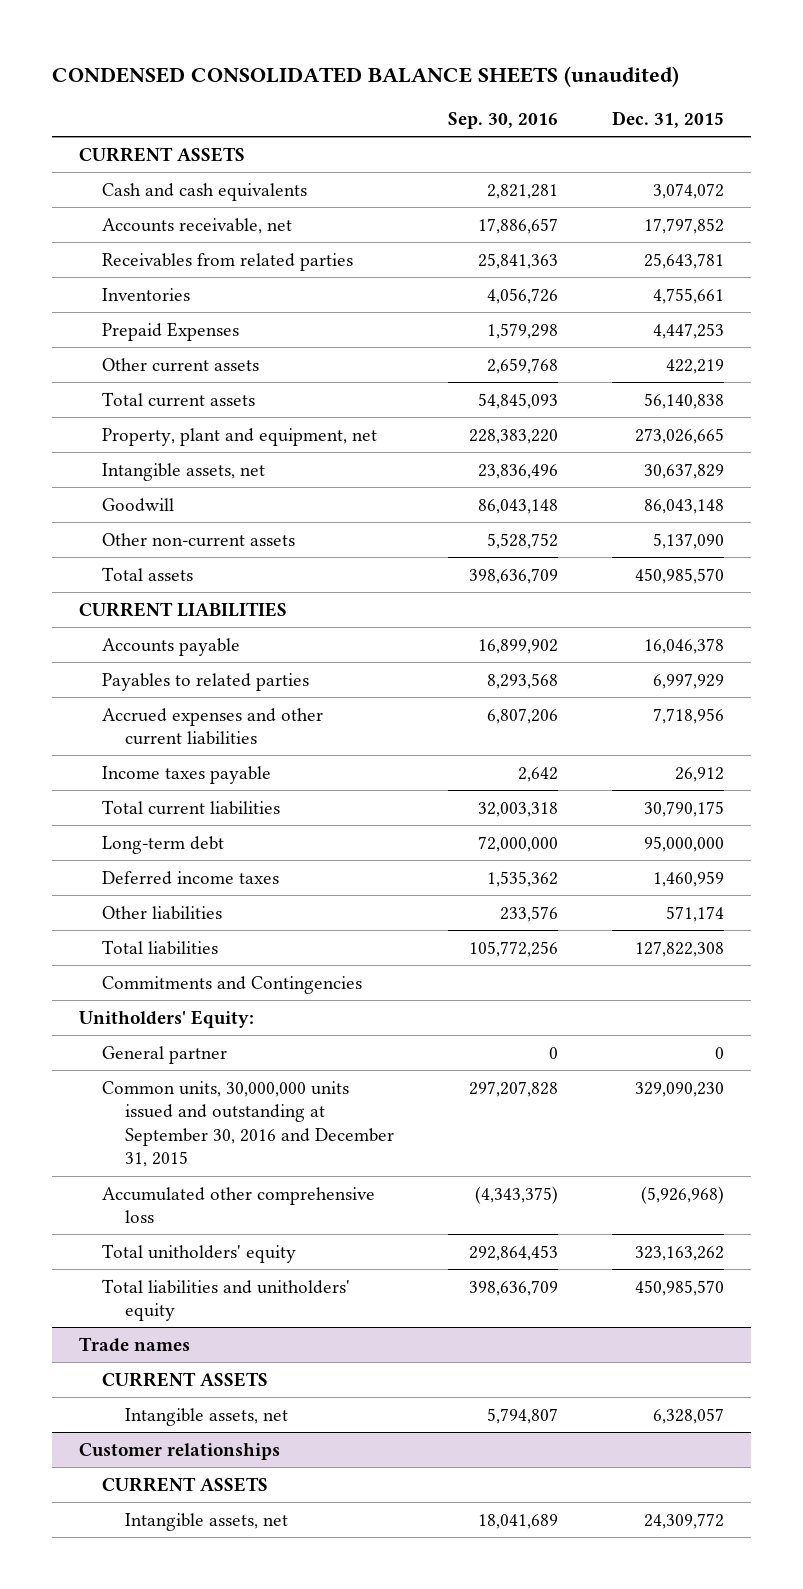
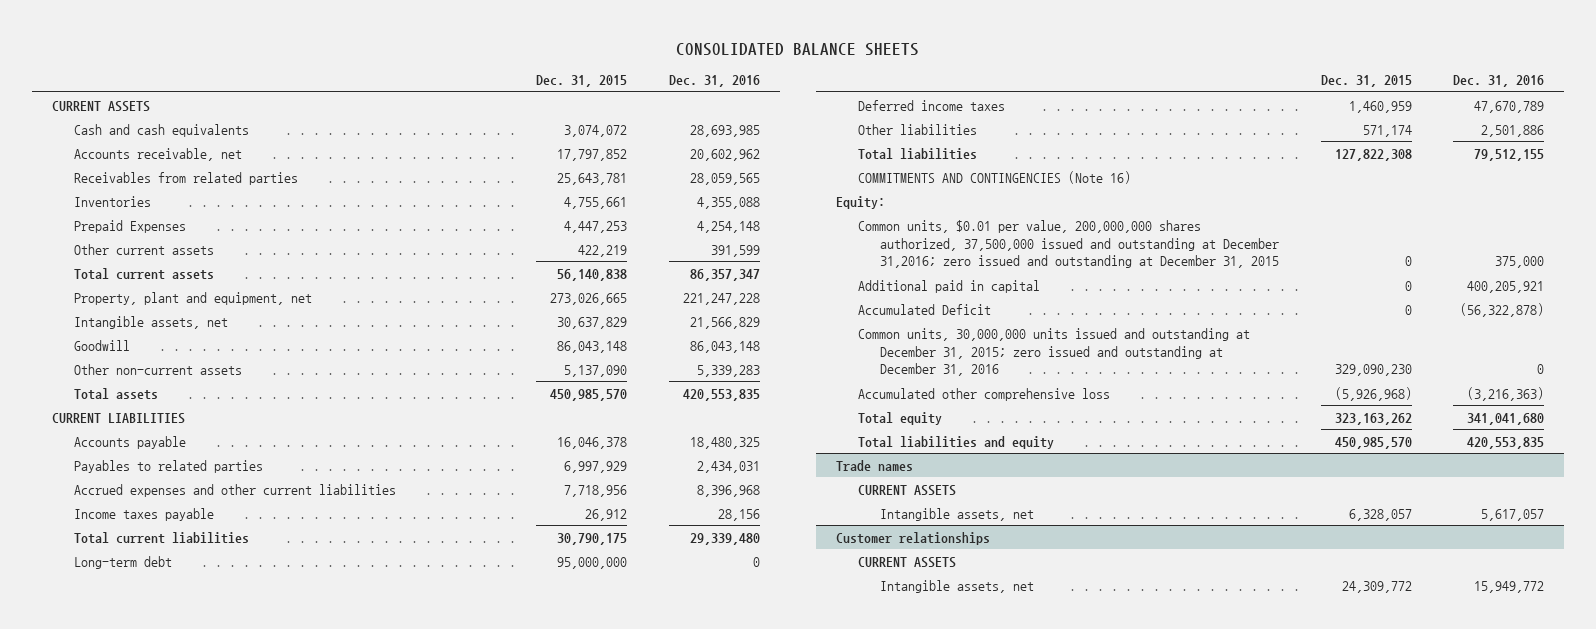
[52,66,680,88] CONDENSED CONSOLIDATED BALANCE SHEETS (unaudited) -> [676,42,920,56] CONSOLIDATED BALANCE SHEETS
[447,111,558,129] Sep. 30, 2016 -> none
none -> [668,75,760,88] Dec. 31, 2016
[102,1045,228,1064] General partner -> none
[102,975,363,994] Commitments and Contingencies -> [858,170,1132,184] COMMITMENTS AND CONTINGENCIES (Note 16)
[79,1009,255,1028] Unitholders' Equity: -> [836,195,886,209] Equity:
none -> [858,219,1280,269] Common units, $0.01 per value, 200,000,000 shares authorized, 37,500,000 issued and outstanding at December 31,2016; zero issued and outstanding at December 31, 2015
none -> [858,279,1041,293] Additional paid in capital
none -> [858,303,992,315] Accumulated Deficit
[102,1080,395,1168] Common units, 30,000,000 units issued and outstanding at September 30, 2016 and December 31, 2015 -> [858,327,1251,377] Common units, 30,000,000 units issued and outstanding at December 31, 2015; zero issued and outstanding at December 31, 2016
[102,1243,297,1263] Total unitholders' equity -> [858,411,943,425] Total equity
[102,1278,351,1322] Total liabilities and unitholders' equity -> [858,435,1055,449] Total liabilities and equity

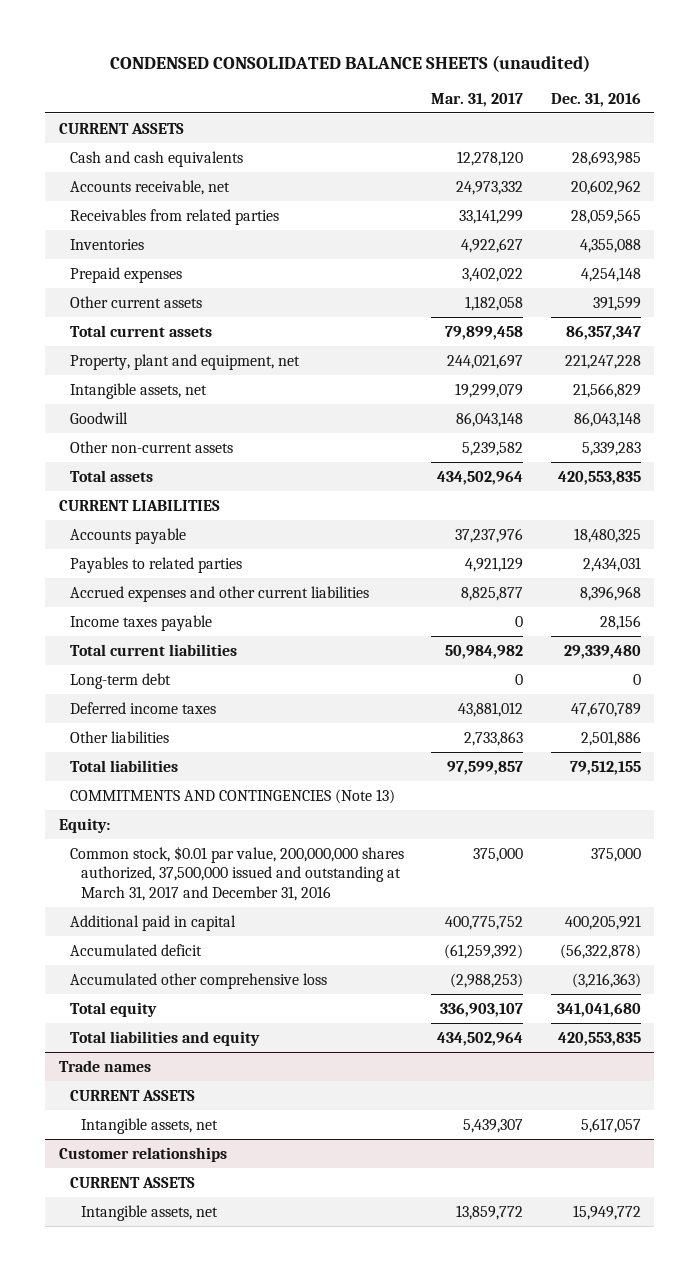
[676,42,920,56] CONSOLIDATED BALANCE SHEETS -> [109,54,590,72] CONDENSED CONSOLIDATED BALANCE SHEETS (unaudited)
[536,75,628,88] Dec. 31, 2015 -> none
none -> [431,92,524,107] Mar. 31, 2017
[74,219,187,233] Prepaid Expenses -> [69,266,182,283] Prepaid expenses
[858,170,1132,184] COMMITMENTS AND CONTINGENCIES (Note 16) -> [69,788,395,804] COMMITMENTS AND CONTINGENCIES (Note 13)
[858,219,1280,269] Common units, $0.01 per value, 200,000,000 shares authorized, 37,500,000 issued and outstanding at December 31,2016; zero issued and outstanding at December 31, 2015 -> [69,845,404,901] Common stock, $0.01 par value, 200,000,000 shares authorized, 37,500,000 issued and outstanding at March 31, 2017 and December 31, 2016
[858,327,1251,377] Common units, 30,000,000 units issued and outstanding at December 31, 2015; zero issued and outstanding at December 31, 2016 -> none
[858,303,992,315] Accumulated Deficit -> [69,943,202,956] Accumulated deficit

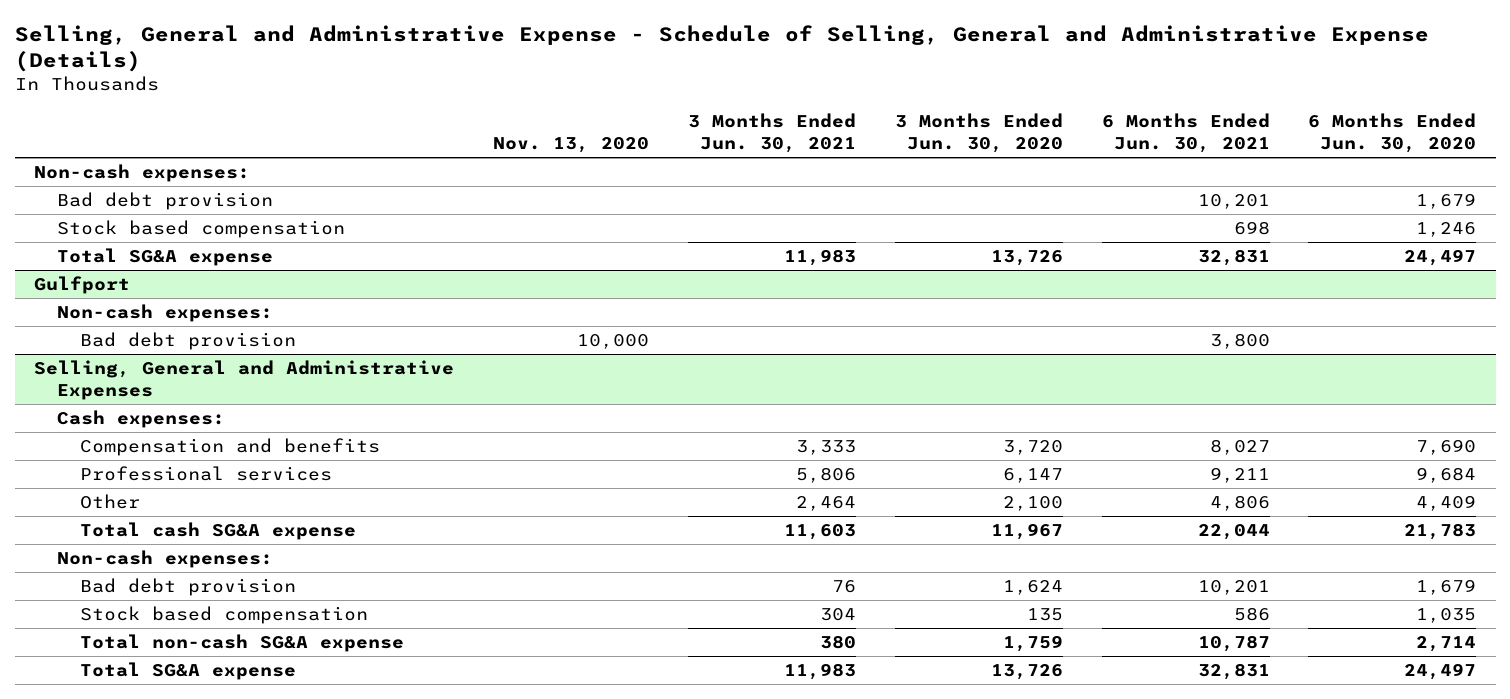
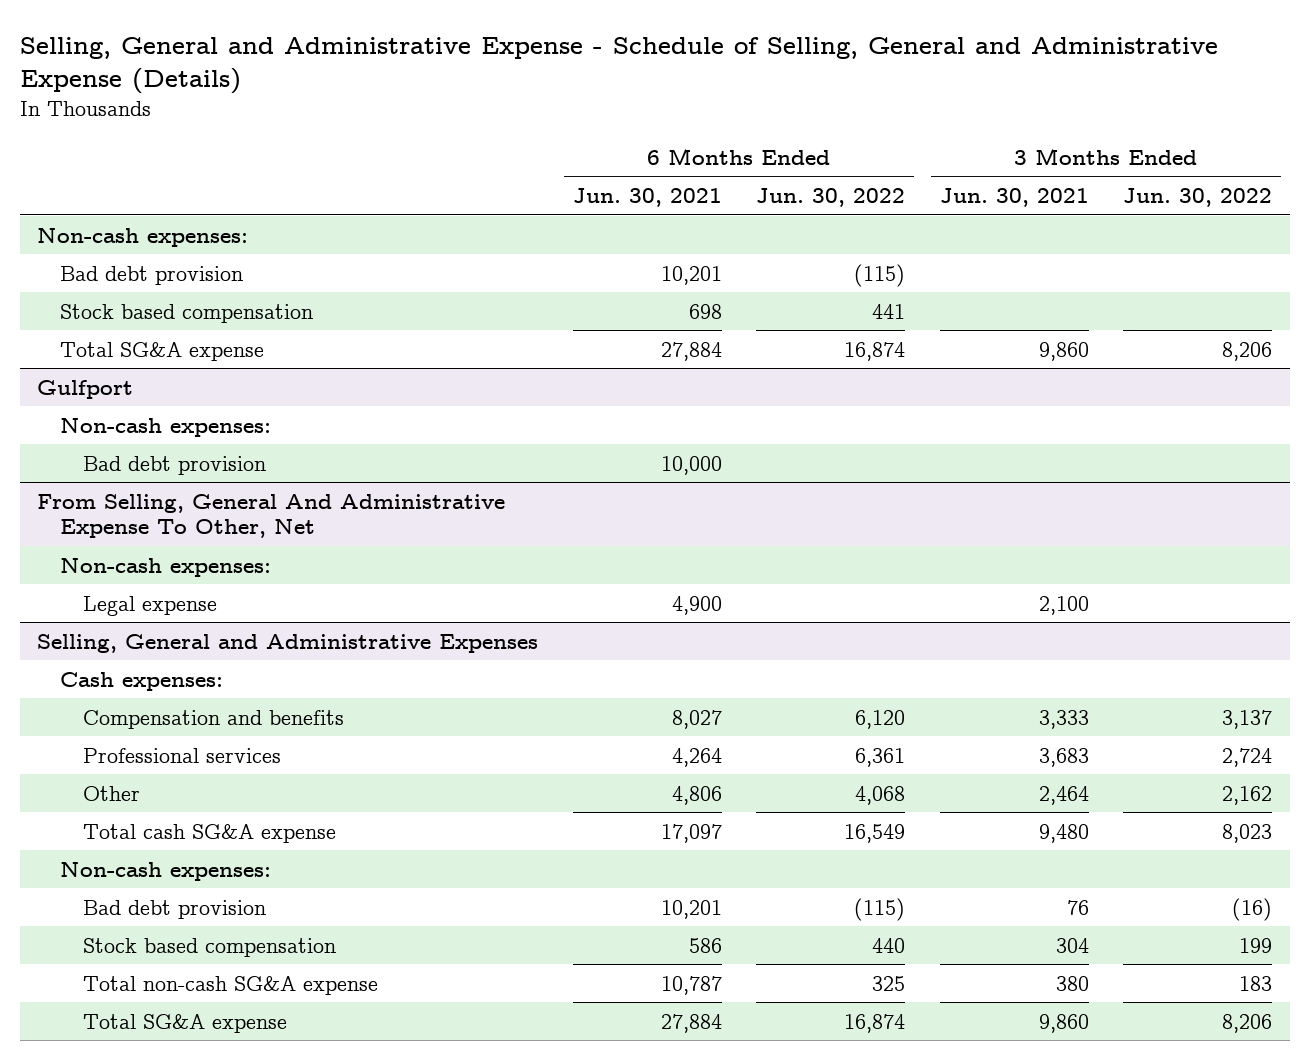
[492,137,649,154] Nov. 13, 2020 -> none
[894,113,1063,154] 3 Months Ended Jun. 30, 2020 -> none
[1308,113,1477,154] 6 Months Ended Jun. 30, 2020 -> none
none -> [756,187,906,207] Jun. 30, 2022
none -> [1123,187,1273,207] Jun. 30, 2022
[783,248,856,266] 11,983 -> [1038,341,1089,361] 9,860
[1197,248,1270,266] 32,831 -> [660,341,722,361] 27,884
[1209,332,1270,349] 3,800 -> [660,455,722,475] 10,000
none -> [37,493,506,538] From Selling, General And Administrative Expense To Other, Net
none -> [60,557,272,577] Non-cash expenses:
none -> [83,595,218,616] Legal expense
[795,466,856,483] 5,806 -> [1038,747,1089,767] 3,683
[1209,466,1270,483] 9,211 -> [671,747,722,767] 4,264
[783,523,856,540] 11,603 -> [1038,823,1089,843] 9,480
[1197,523,1270,540] 22,044 -> [660,823,722,843] 17,097
[783,662,856,680] 11,983 -> [1038,1013,1089,1033] 9,860
[1197,662,1270,680] 32,831 -> [660,1013,722,1033] 27,884

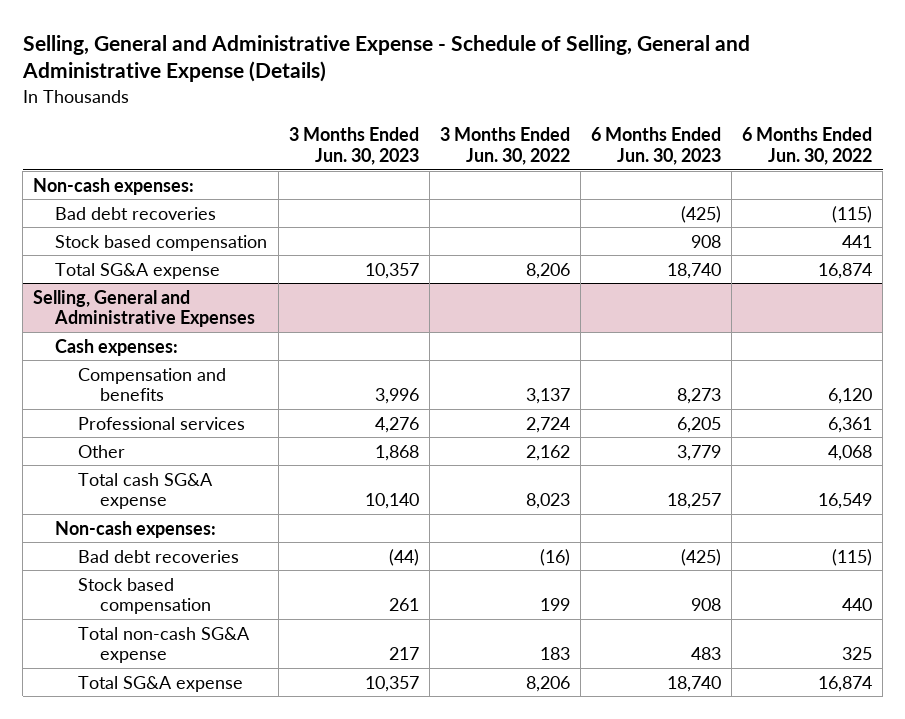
[572,187,722,207] Jun. 30, 2021 -> none
[939,187,1089,207] Jun. 30, 2021 -> none
none -> [288,127,419,166] 3 Months Ended Jun. 30, 2023
none -> [591,127,722,166] 6 Months Ended Jun. 30, 2023
[60,265,244,285] Bad debt provision -> [55,206,217,220] Bad debt recoveries
[37,379,134,399] Gulfport -> none
[60,417,272,437] Non-cash expenses: -> none
[83,455,267,475] Bad debt provision -> none
[37,493,506,538] From Selling, General And Administrative Expense To Other, Net -> none
[60,557,272,577] Non-cash expenses: -> none
[83,595,218,616] Legal expense -> none
[83,899,267,919] Bad debt provision -> [77,549,239,563] Bad debt recoveries

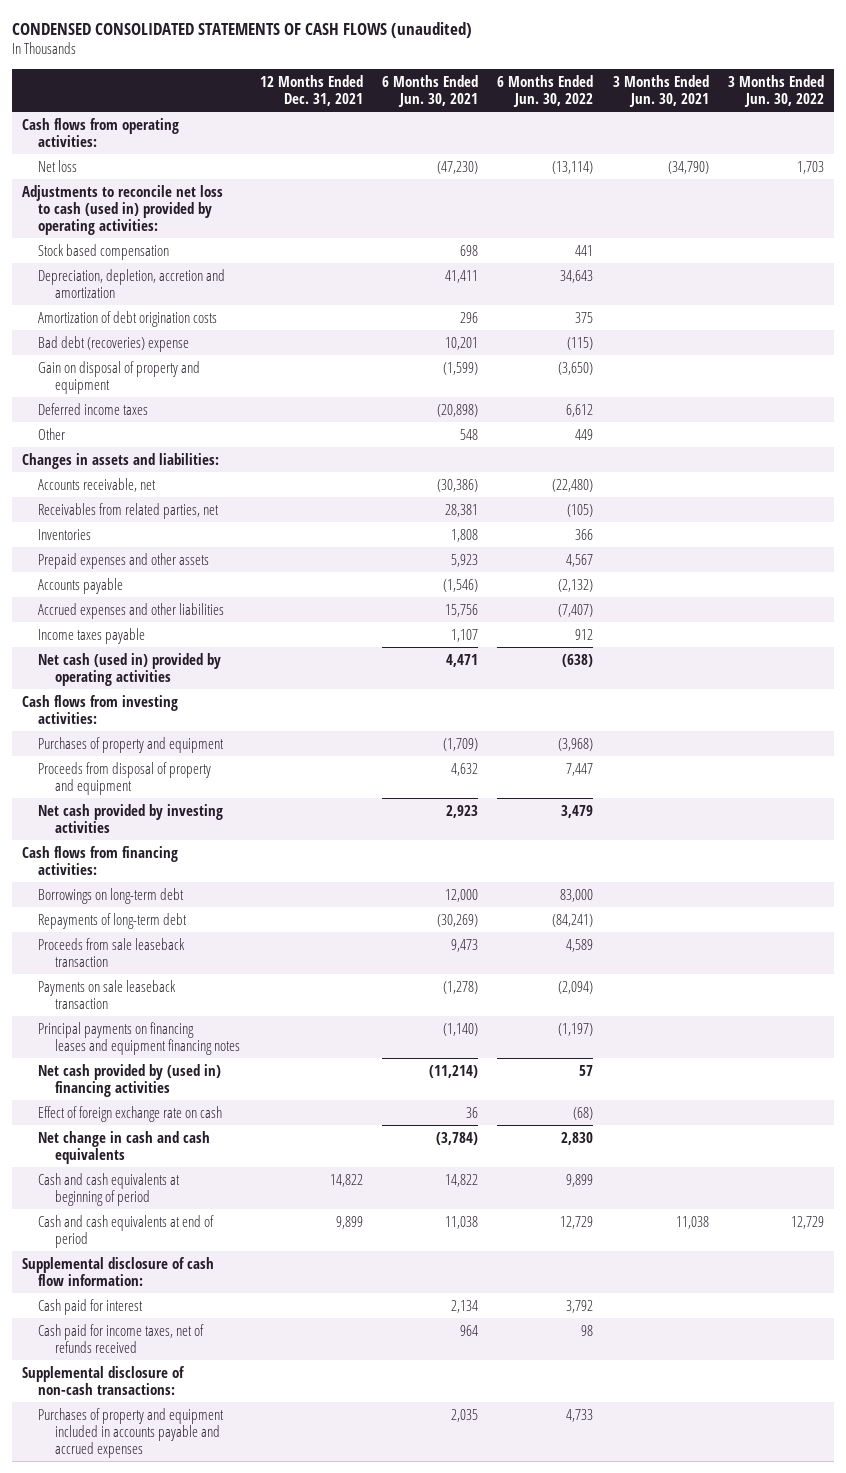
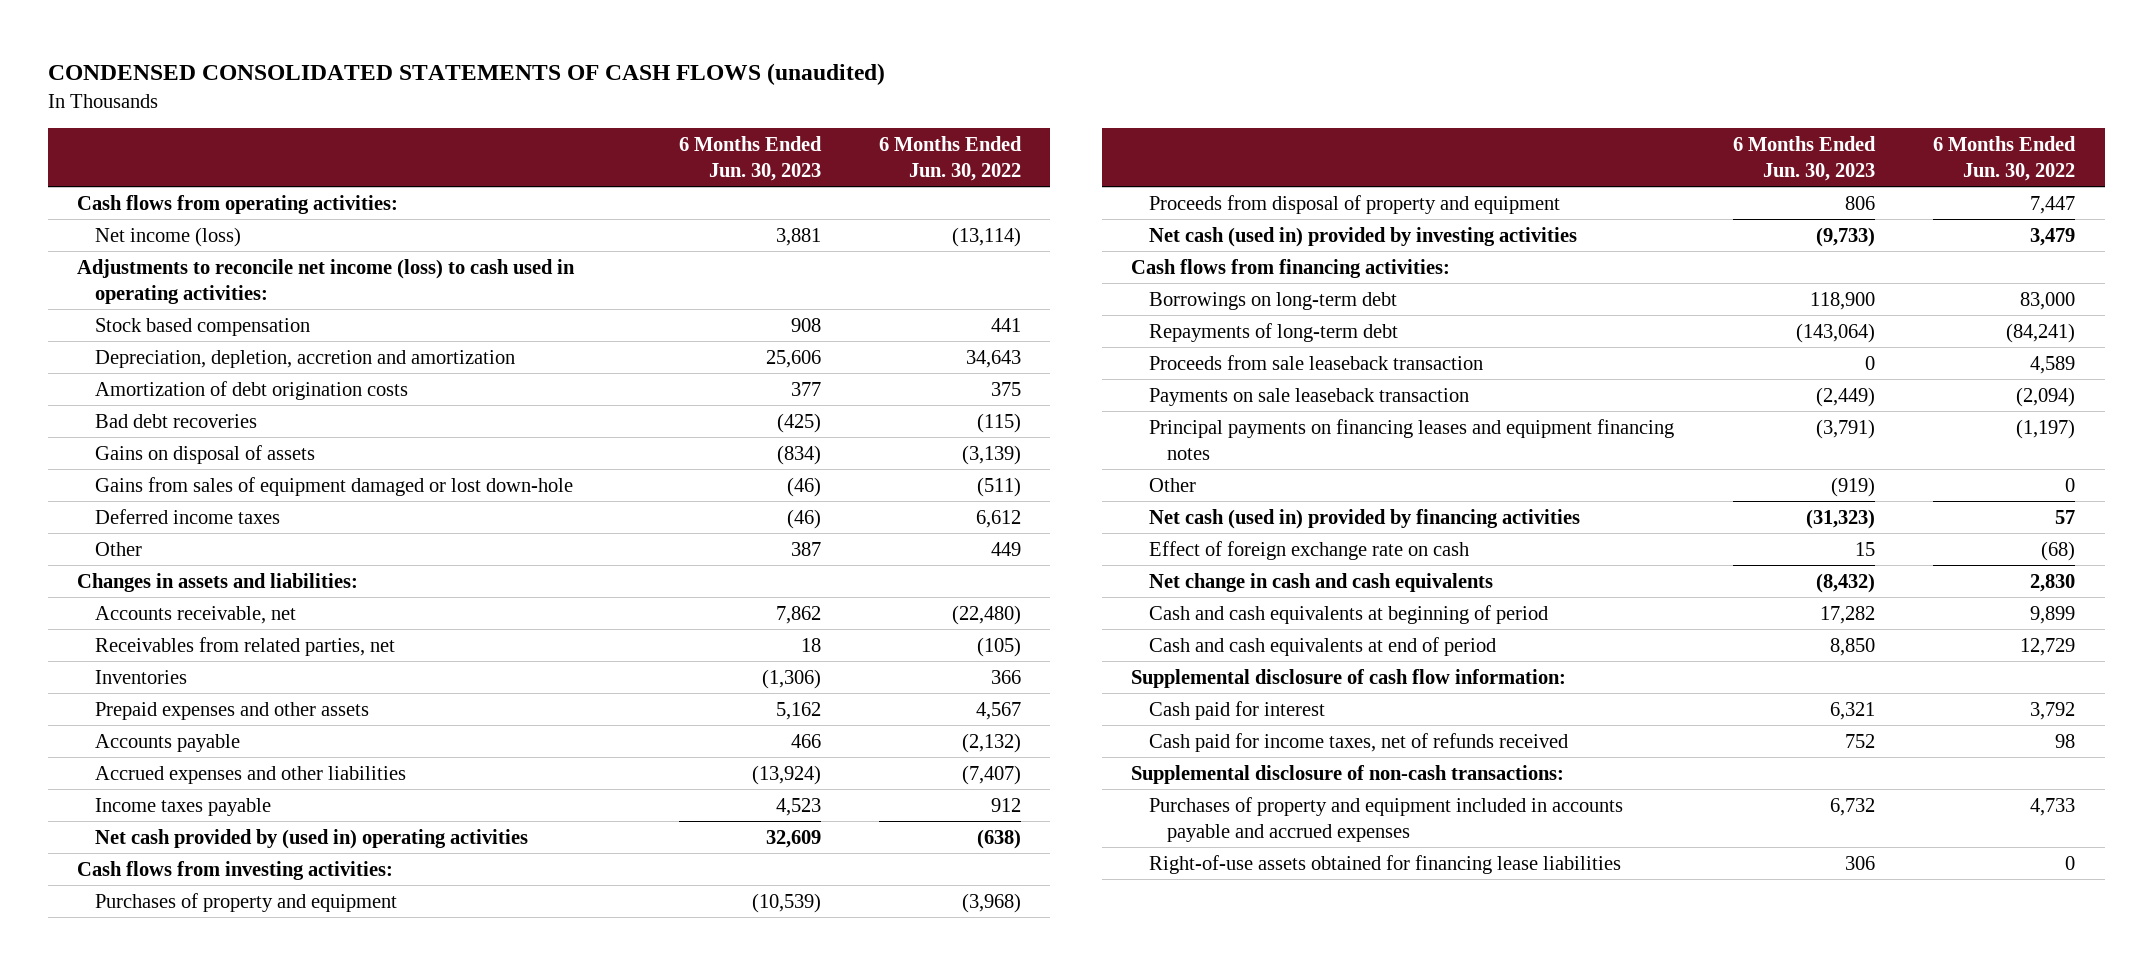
[259,74,363,106] 12 Months Ended Dec. 31, 2021 -> none
[382,74,479,107] 6 Months Ended Jun. 30, 2021 -> none
[612,74,709,107] 3 Months Ended Jun. 30, 2021 -> none
[727,74,824,107] 3 Months Ended Jun. 30, 2022 -> none
none -> [678,135,822,182] 6 Months Ended Jun. 30, 2023
[38,159,78,172] Net loss -> [94,226,241,247] Net income (loss)
[21,184,223,235] Adjustments to reconcile net loss to cash (used in) provided by operating activities: -> [76,258,575,304] Adjustments to reconcile net income (loss) to cash used in operating activities:
[38,335,190,352] Bad debt (recoveries) expense -> [94,413,257,428] Bad debt recoveries
none -> [94,444,315,464] Gains on disposal of assets
[38,360,201,394] Gain on disposal of property and equipment -> [94,476,573,496] Gains from sales of equipment damaged or lost down-hole
[558,361,594,375] (3,650) -> [977,476,1022,497] (511)
[38,652,222,686] Net cash (used in) provided by operating activities -> [94,828,528,849] Net cash provided by (used in) operating activities
[38,803,224,833] Net cash provided by investing activities -> [1149,226,1578,247] Net cash (used in) provided by investing activities
none -> [1149,477,1197,492] Other
[38,1063,222,1097] Net cash provided by (used in) financing activities -> [1149,508,1581,529] Net cash (used in) provided by financing activities
none -> [1149,854,1622,874] Right-of-use assets obtained for financing lease liabilities

